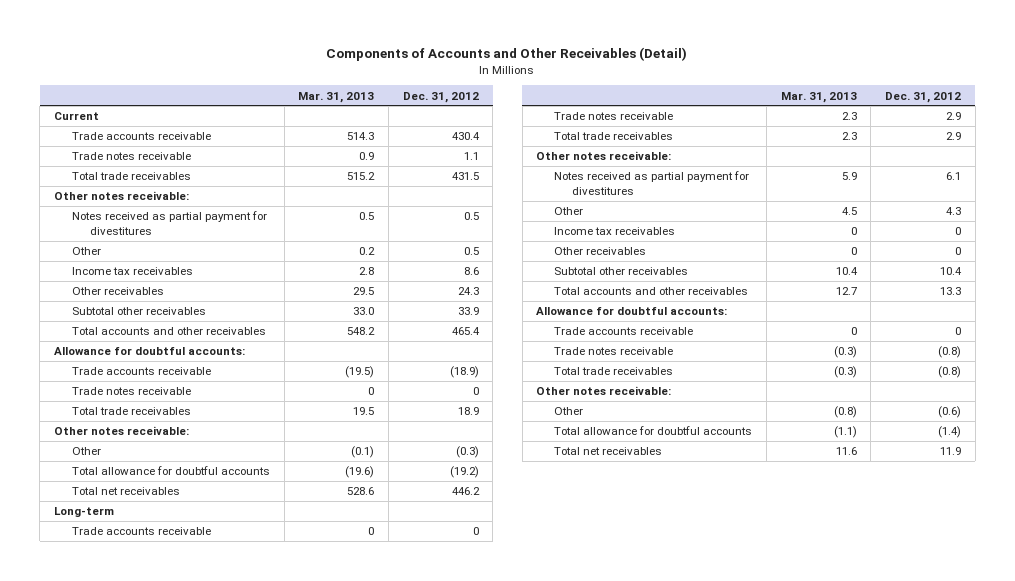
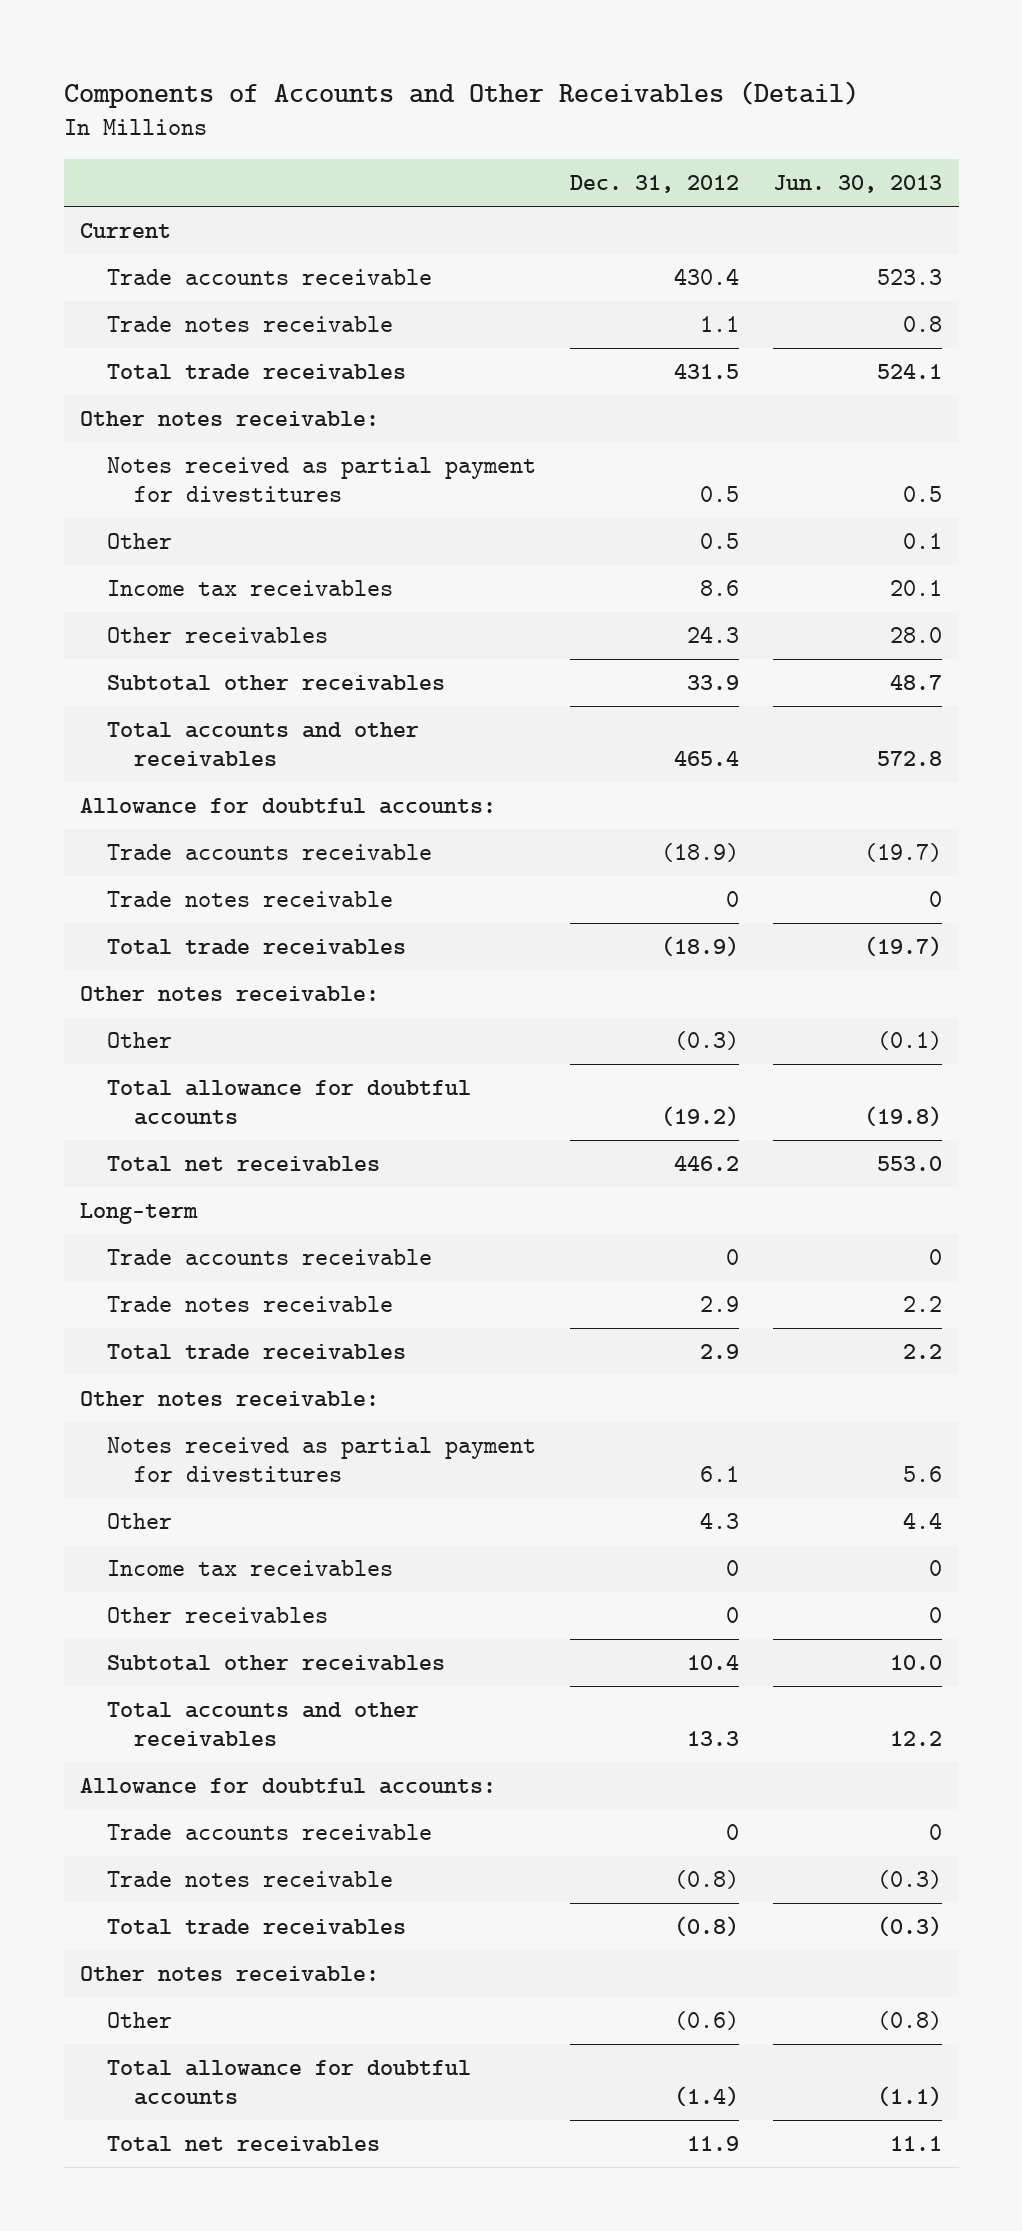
[298,91,375,103] Mar. 31, 2013 -> none
none -> [772,175,942,194] Jun. 30, 2013
[457,407,479,416] 18.9 -> [660,936,739,958] (18.9)

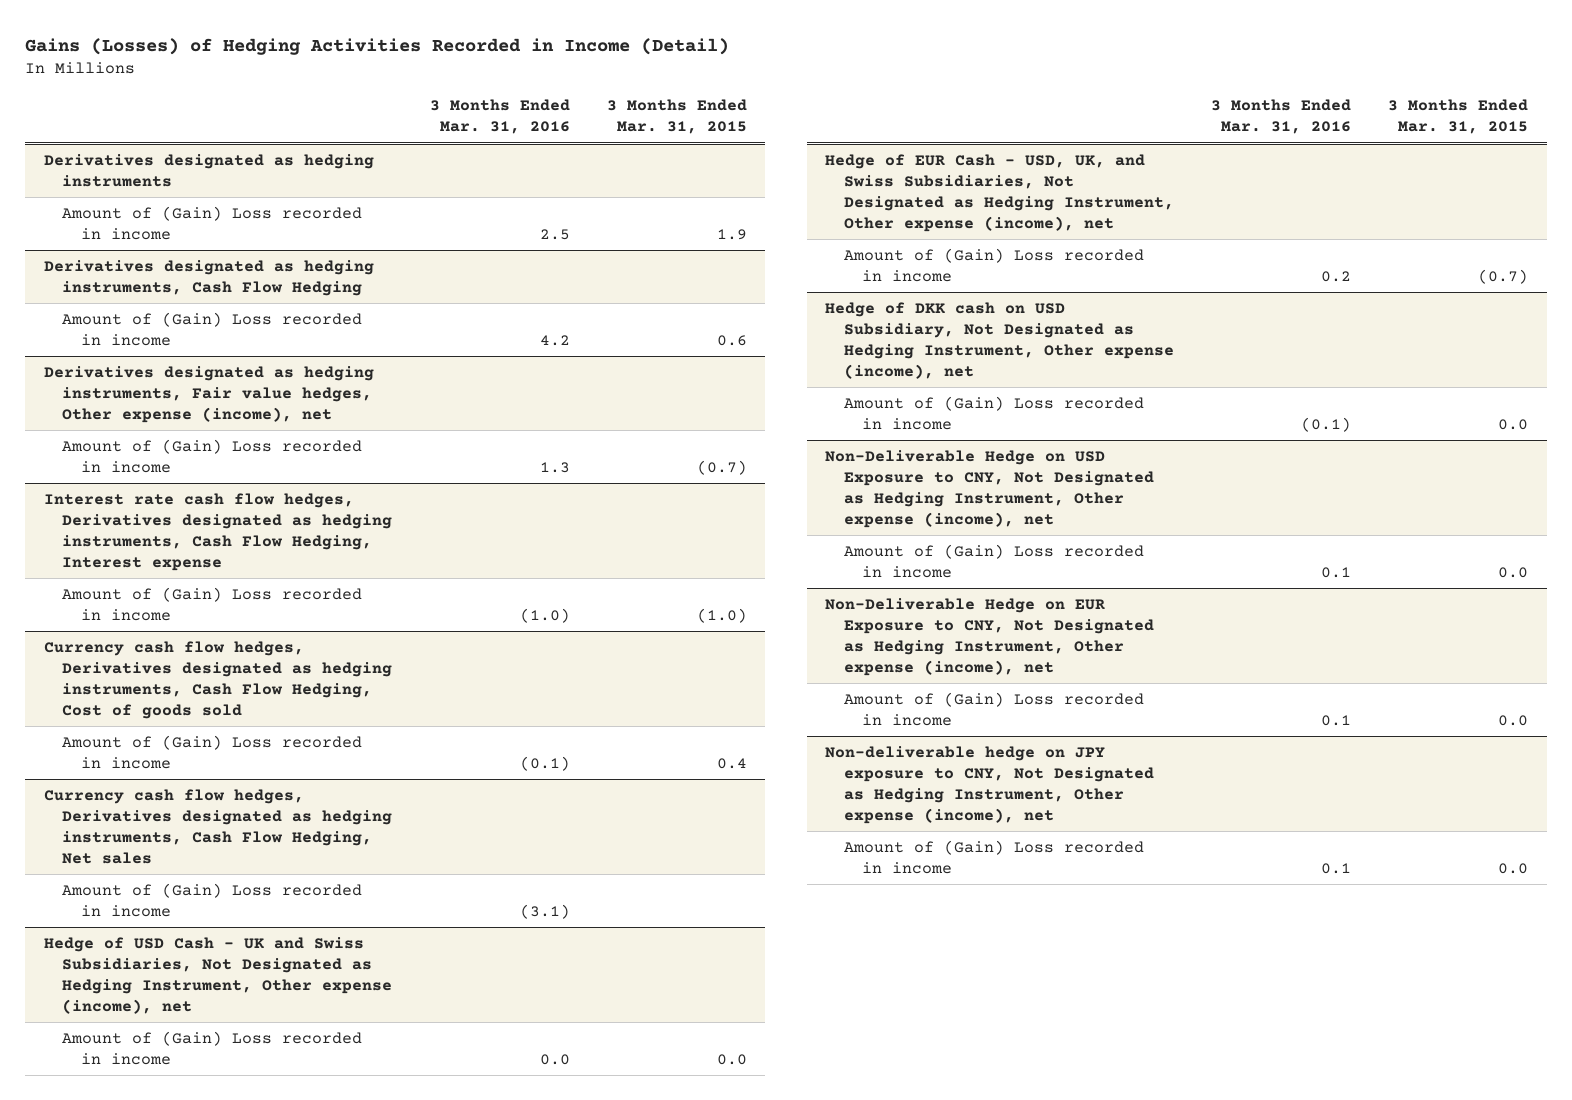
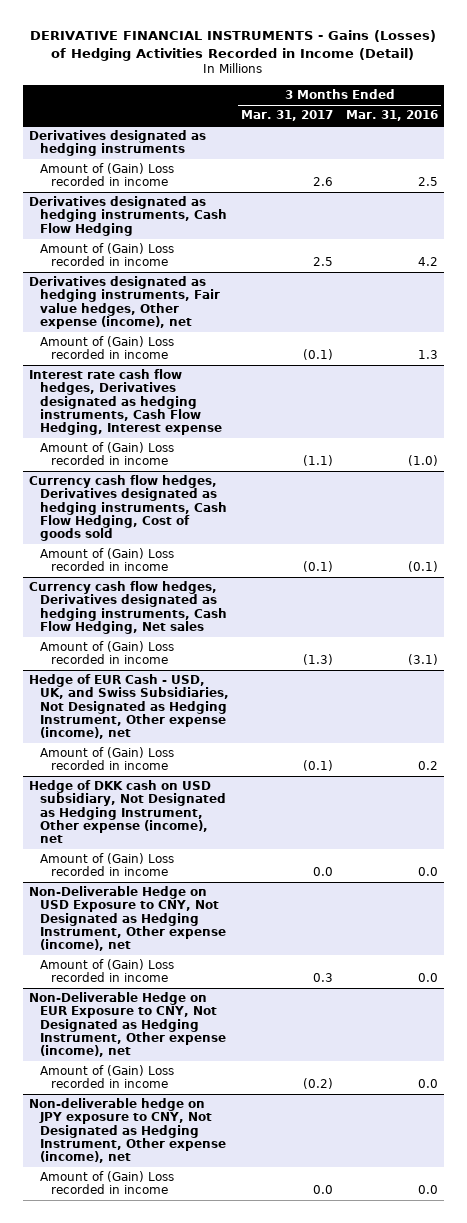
[25,37,730,55] Gains (Losses) of Hedging Activities Recorded in Income (Detail) -> [30,30,437,62] DERIVATIVE FINANCIAL INSTRUMENTS - Gains (Losses) of Hedging Activities Recorded in Income (Detail)
[606,99,747,135] 3 Months Ended Mar. 31, 2015 -> none
none -> [241,110,334,122] Mar. 31, 2017
[43,936,393,1014] Hedge of USD Cash - UK and Swiss Subsidiaries, Not Designated as Hedging Instrument, Other expense (income), net -> none
[62,1030,363,1065] Amount of (Gain) Loss recorded in income -> none
[825,301,1174,379] Hedge of DKK cash on USD Subsidiary, Not Designated as Hedging Instrument, Other expense (income), net -> [28,780,227,844] Hedge of DKK cash on USD subsidiary, Not Designated as Hedging Instrument, Other expense (income), net
[1301,416,1352,432] (0.1) -> [417,867,438,877] 0.0
[1321,566,1352,578] 0.1 -> [417,973,438,983] 0.0
[1321,714,1352,726] 0.1 -> [417,1079,438,1089] 0.0
[1321,862,1352,874] 0.1 -> [417,1185,438,1195] 0.0

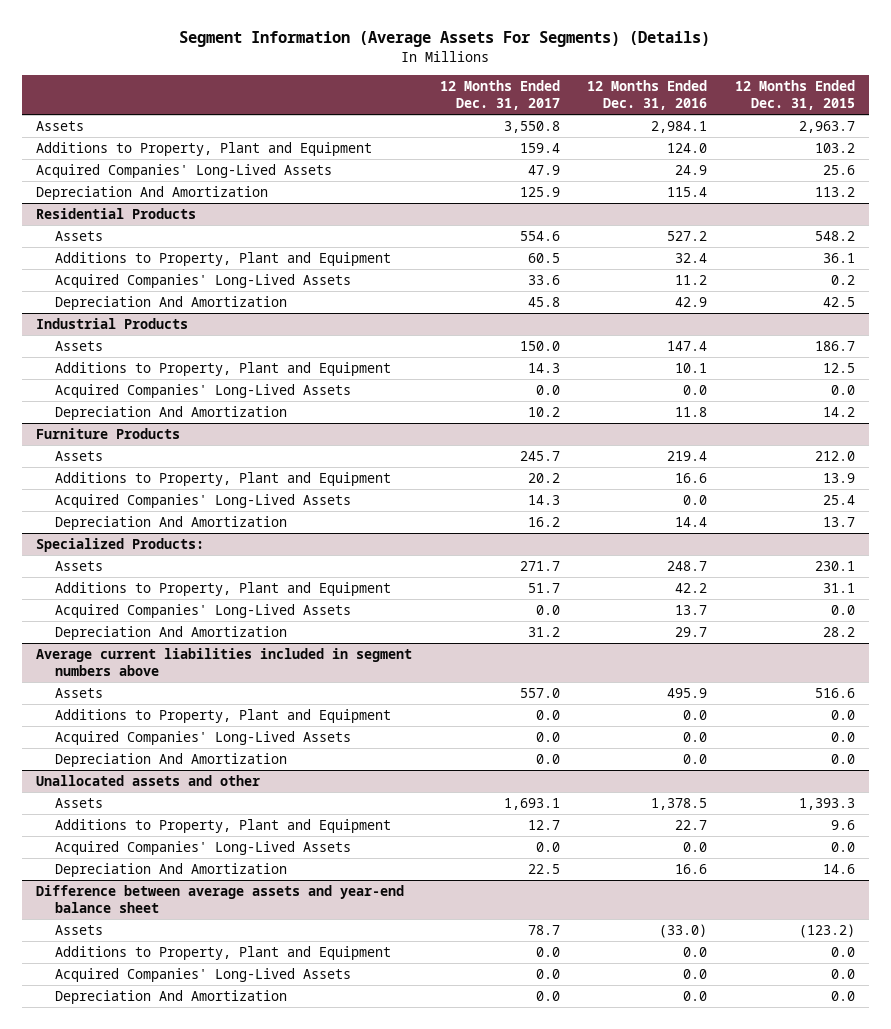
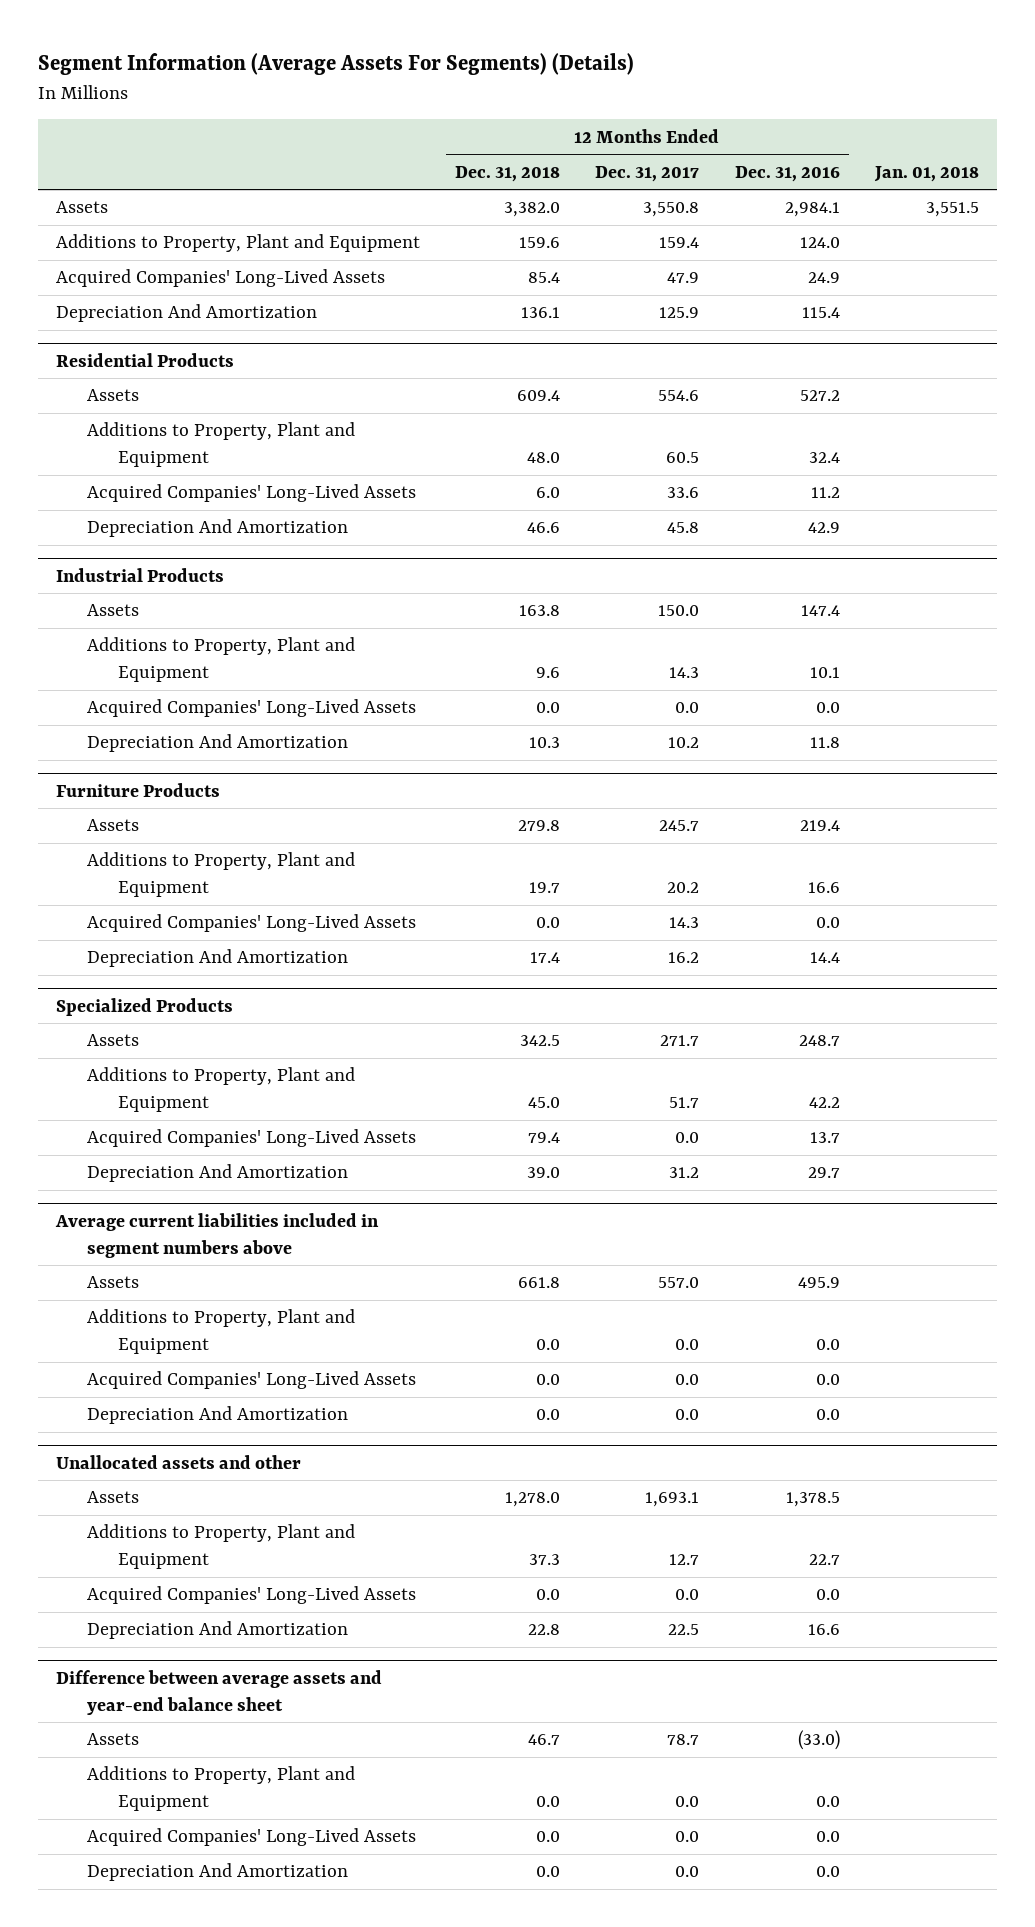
[734,80,855,111] 12 Months Ended Dec. 31, 2015 -> none
none -> [455,165,561,182] Dec. 31, 2018
none -> [874,165,980,182] Jan. 01, 2018
[35,537,204,552] Specialized Products: -> [55,997,233,1016] Specialized Products

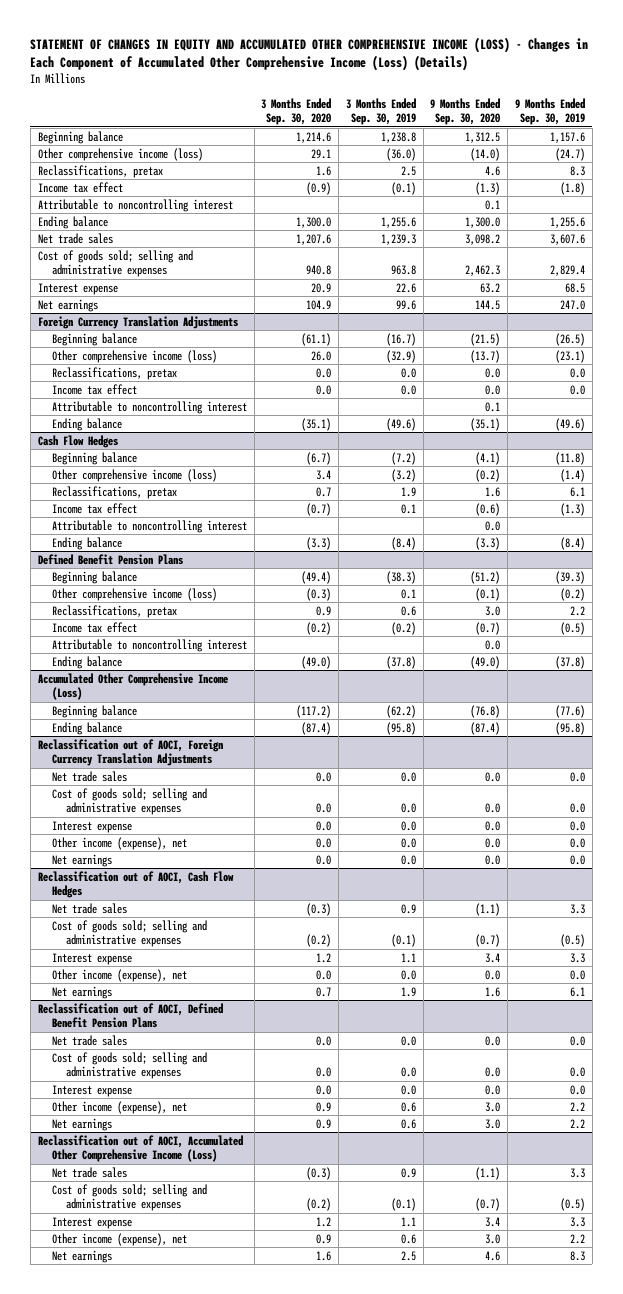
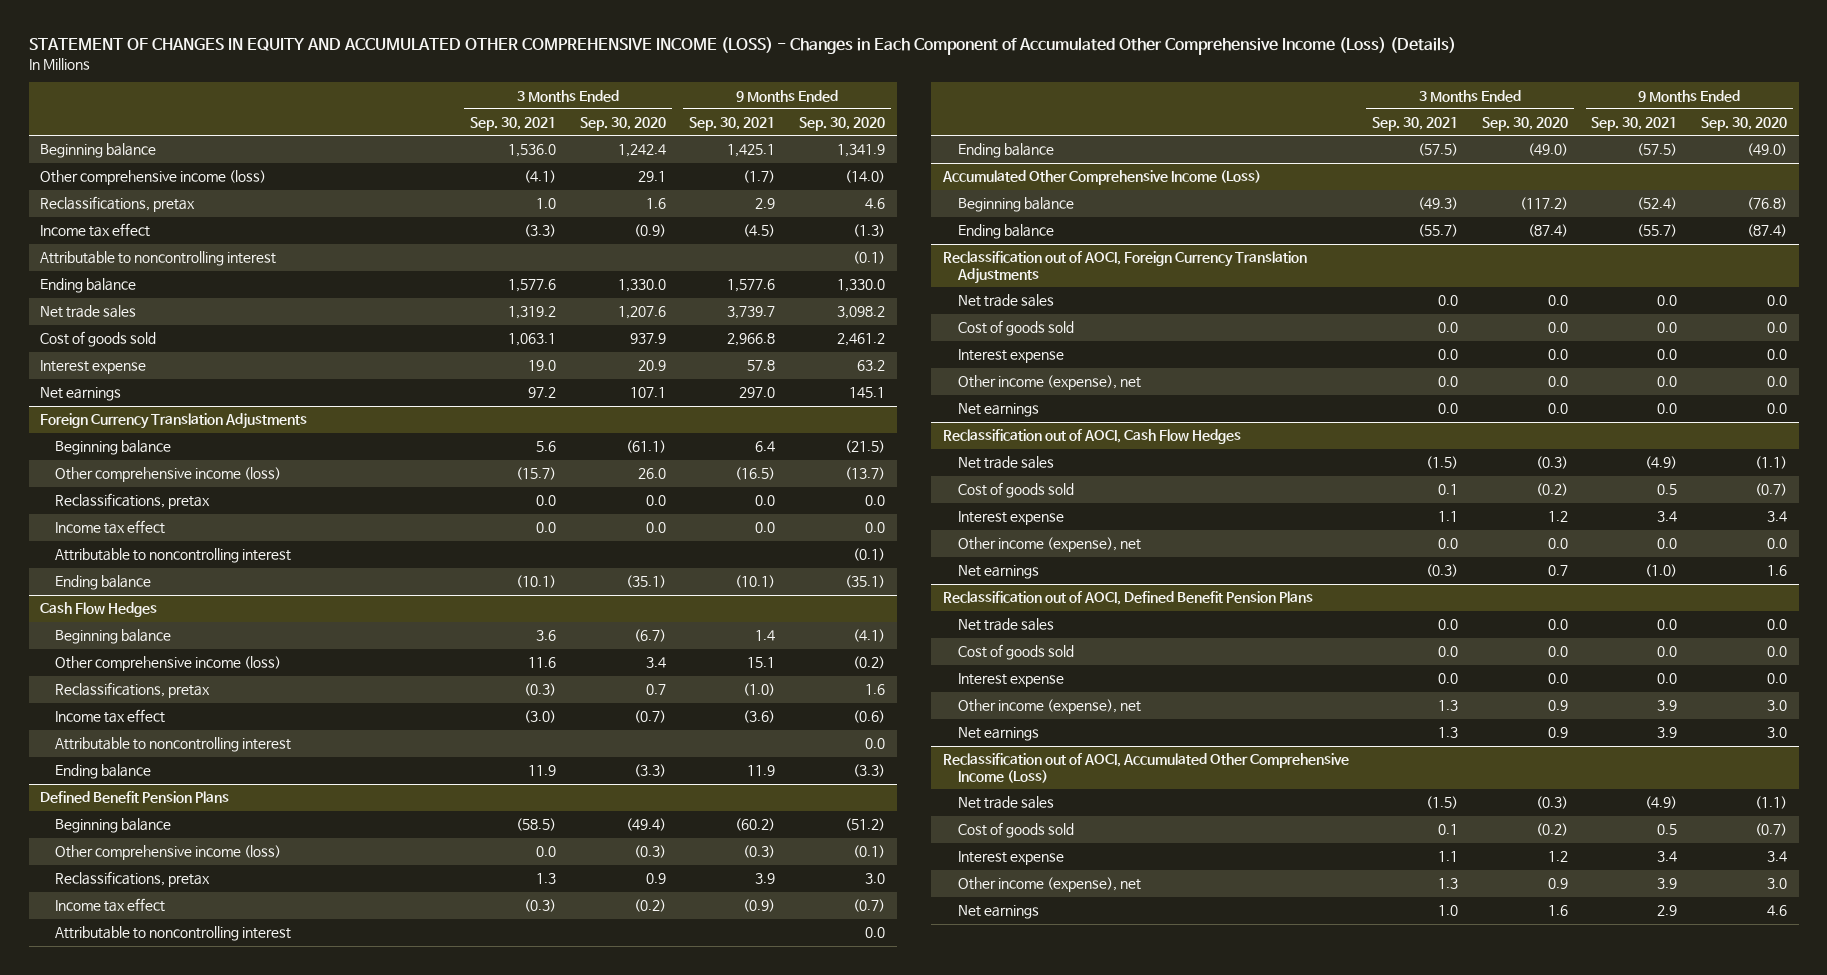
[345,98,416,126] 3 Months Ended Sep. 30, 2019 -> none
[514,98,585,126] 9 Months Ended Sep. 30, 2019 -> none
none -> [470,117,557,132] Sep. 30, 2021
none -> [689,117,776,132] Sep. 30, 2021
[296,131,332,143] 1,214.6 -> [617,144,666,158] 1,242.4
[465,131,501,143] 1,312.5 -> [836,144,885,158] 1,341.9
[485,199,501,210] 0.1 -> [852,251,885,265] (0.1)
[296,216,332,228] 1,300.0 -> [617,279,666,293] 1,330.0
[465,216,501,228] 1,300.0 -> [836,279,885,293] 1,330.0
[37,249,193,278] Cost of goods sold; selling and administrative expenses -> [40,331,157,348] Cost of goods sold
[306,265,332,276] 940.8 -> [629,333,666,345] 937.9
[465,265,501,277] 2,462.3 -> [836,333,885,347] 2,461.2
[306,299,332,310] 104.9 -> [629,387,666,399] 107.1
[475,299,501,310] 144.5 -> [848,387,885,399] 145.1
[485,401,501,412] 0.1 -> [852,548,885,562] (0.1)
[51,787,207,816] Cost of goods sold; selling and administrative expenses -> [957,320,1074,337] Cost of goods sold
[51,919,207,948] Cost of goods sold; selling and administrative expenses -> [957,482,1074,499] Cost of goods sold
[51,1051,207,1080] Cost of goods sold; selling and administrative expenses -> [957,644,1074,661] Cost of goods sold
[51,1183,207,1212] Cost of goods sold; selling and administrative expenses -> [957,822,1074,839] Cost of goods sold

